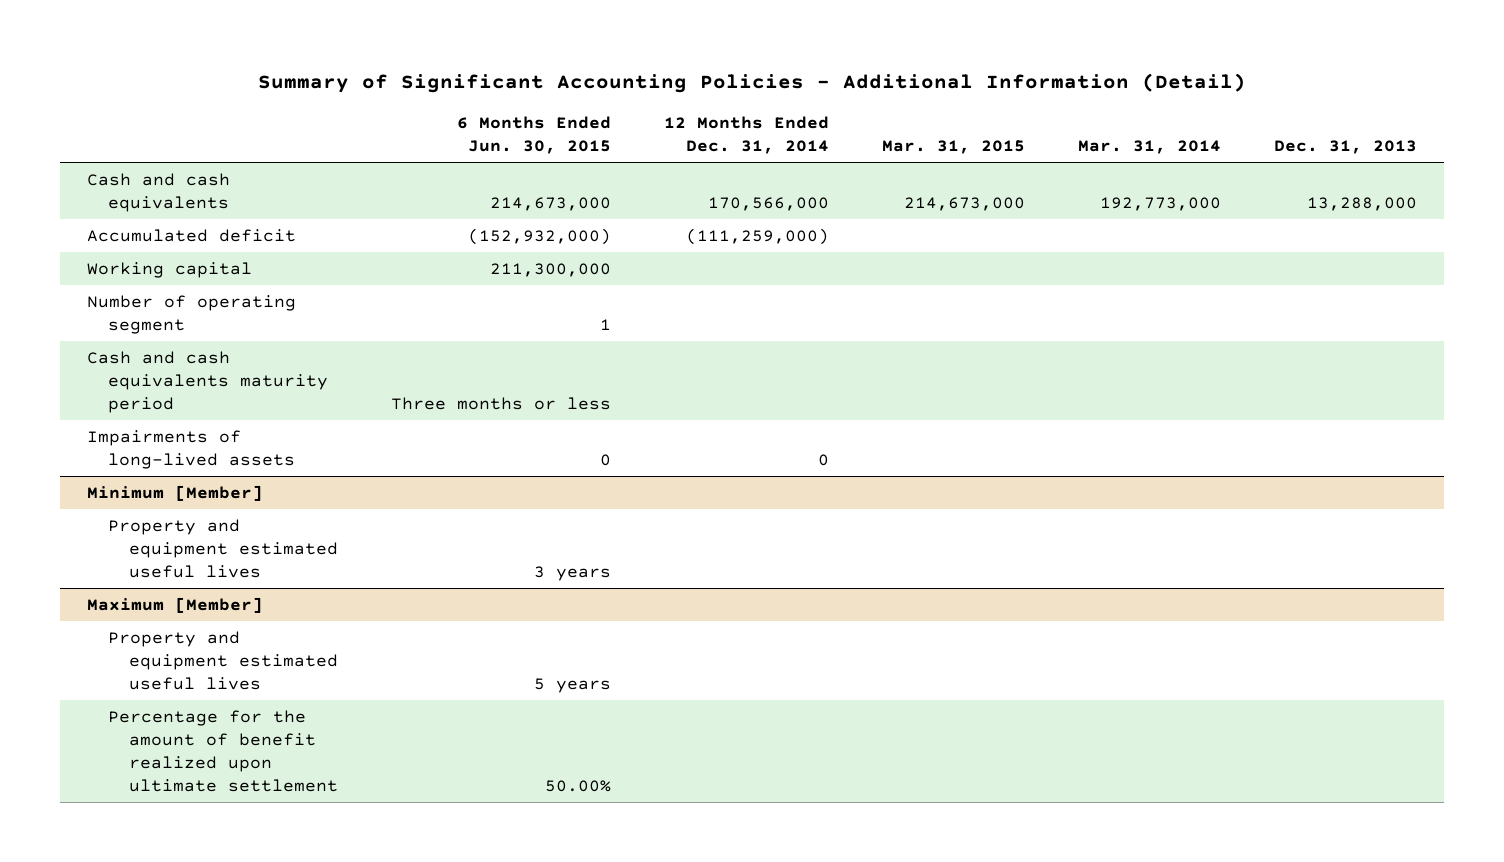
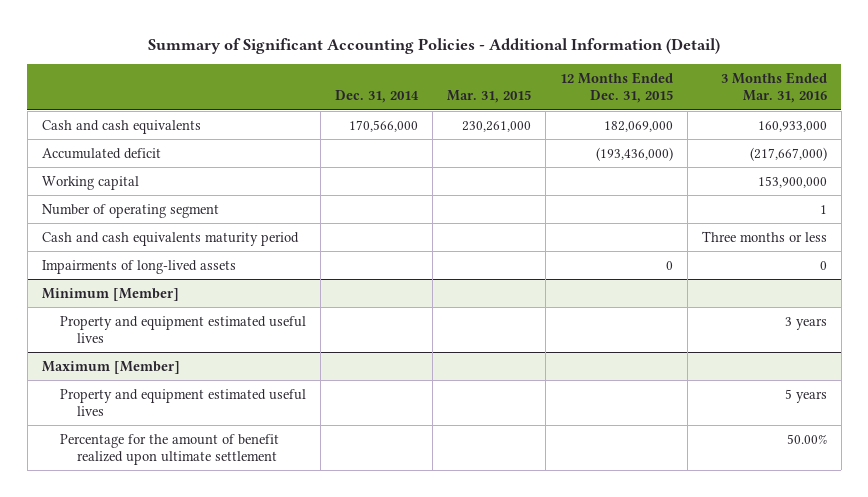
[457,116,612,155] 6 Months Ended Jun. 30, 2015 -> none
[664,116,830,155] 12 Months Ended Dec. 31, 2014 -> none
[1078,140,1222,155] Mar. 31, 2014 -> none
[1274,140,1418,155] Dec. 31, 2013 -> none
none -> [334,90,419,104] Dec. 31, 2014
none -> [559,72,673,104] 12 Months Ended Dec. 31, 2015
none -> [720,72,827,104] 3 Months Ended Mar. 31, 2016
[904,196,1026,211] 214,673,000 -> [461,120,531,132] 230,261,000

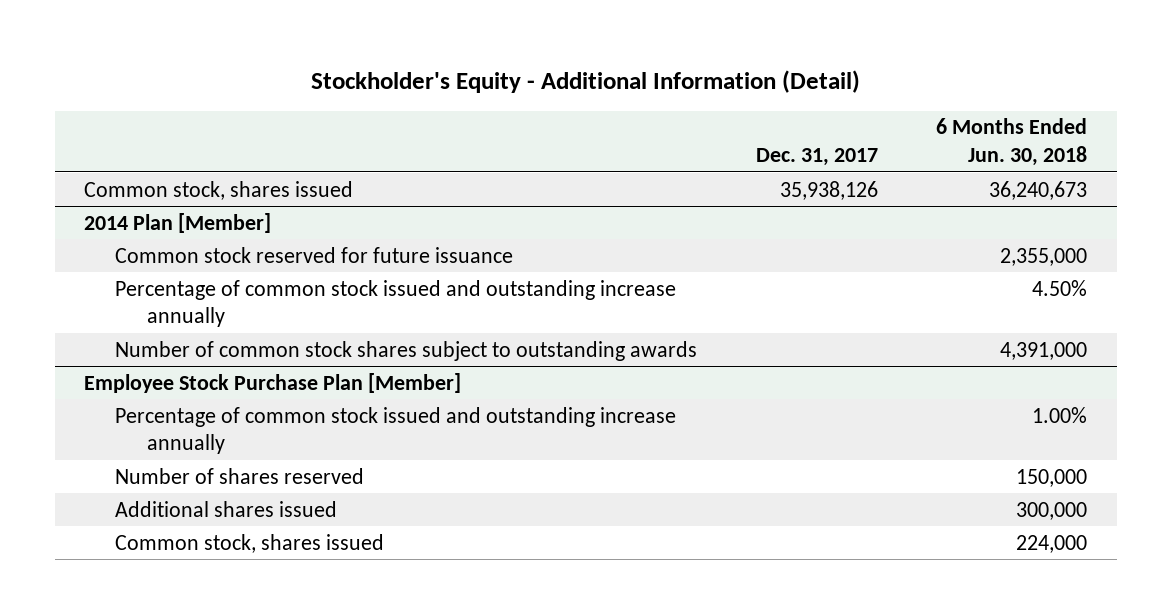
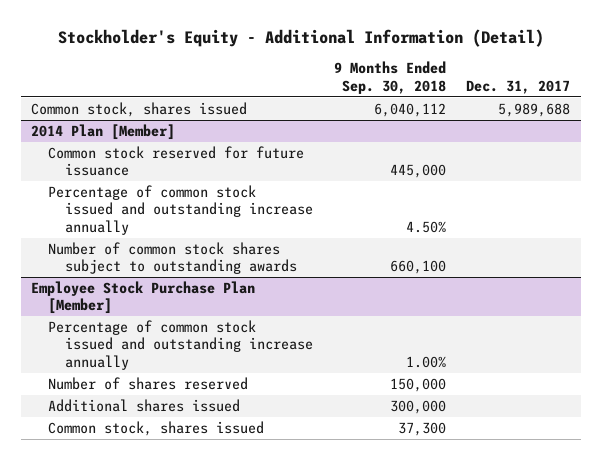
[936,118,1088,166] 6 Months Ended Jun. 30, 2018 -> none
none -> [333,61,446,94] 9 Months Ended Sep. 30, 2018
[779,180,878,200] 35,938,126 -> [498,103,571,118] 5,989,688

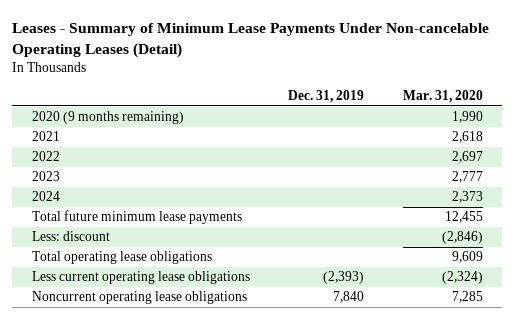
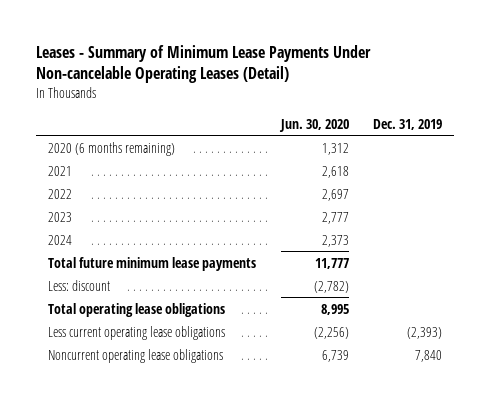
[402,90,483,104] Mar. 31, 2020 -> none
none -> [278,118,349,132] Jun. 30, 2020
[31,111,184,125] 2020 (9 months remaining) -> [48,141,176,156] 2020 (6 months remaining)

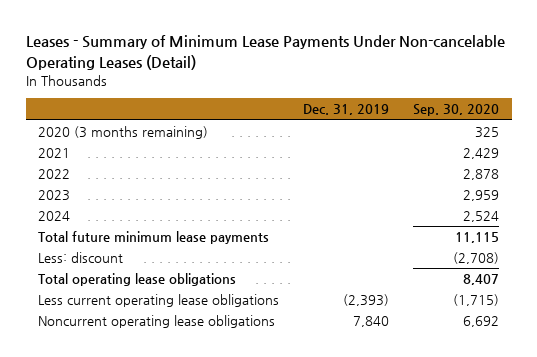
[278,118,349,132] Jun. 30, 2020 -> none
none -> [413,104,500,117] Sep. 30, 2020
[48,141,176,156] 2020 (6 months remaining) -> [37,126,208,140] 2020 (3 months remaining)

